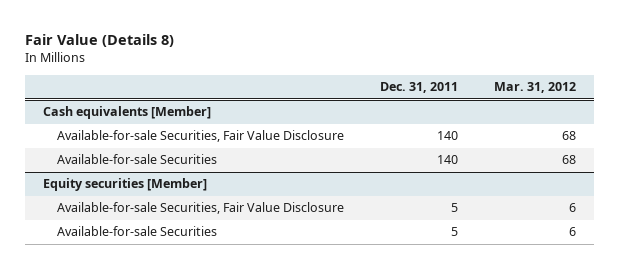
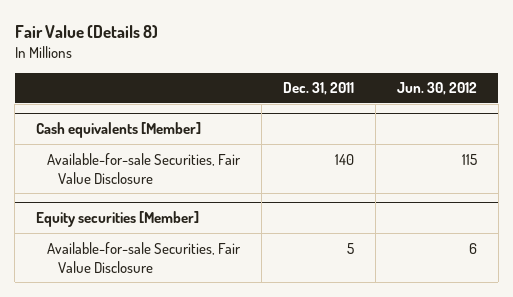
[493,82,576,94] Mar. 31, 2012 -> none
none -> [396,82,477,96] Jun. 30, 2012
[57,154,218,165] Available-for-sale Securities -> none
[57,226,218,237] Available-for-sale Securities -> none

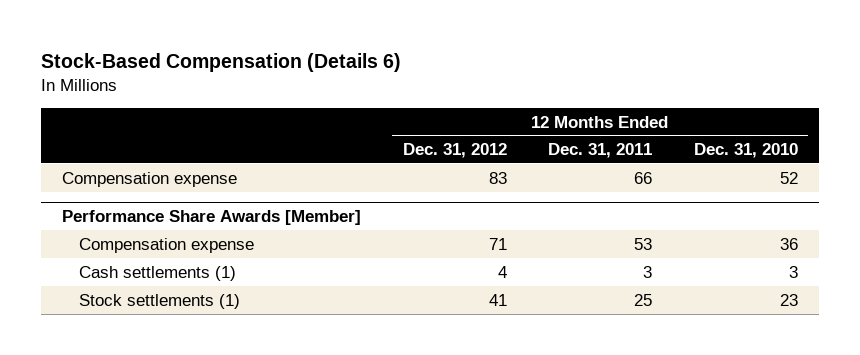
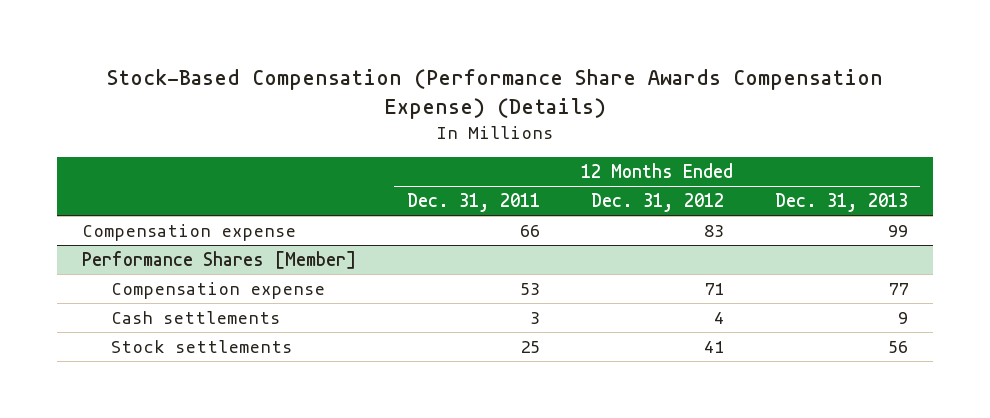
[41,52,402,72] Stock-Based Compensation (Details 6) -> [106,69,883,120] Stock-Based Compensation (Performance Share Awards Compensation Expense) (Details)
[694,143,799,159] Dec. 31, 2010 -> none
none -> [774,193,908,213] Dec. 31, 2013
[61,210,361,226] Performance Share Awards [Member] -> none
none -> [82,250,357,269] Performance Shares [Member]
[79,265,237,281] Cash settlements (1) -> [110,310,280,324] Cash settlements
[79,293,241,309] Stock settlements (1) -> [110,339,292,353] Stock settlements

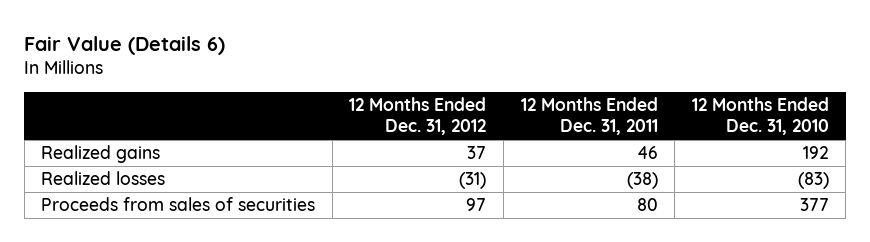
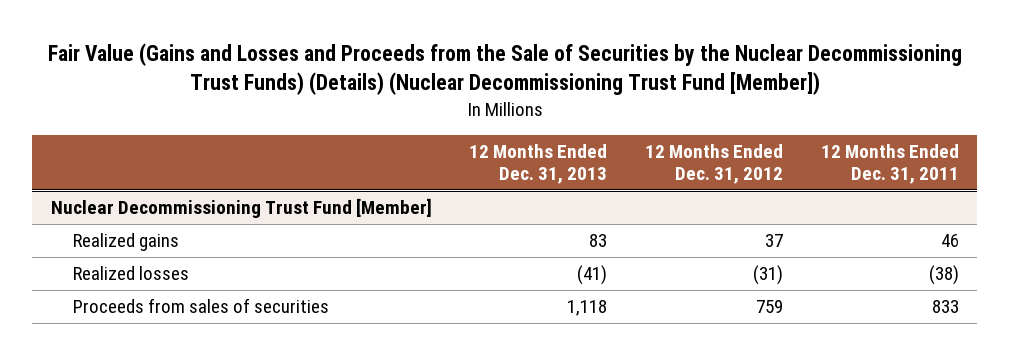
[24,36,226,56] Fair Value (Details 6) -> [47,43,962,96] Fair Value (Gains and Losses and Proceeds from the Sale of Securities by the Nuclear Decommissioning Trust Funds) (Details) (Nuclear Decommissioning Trust Fund [Member])
[691,96,829,136] 12 Months Ended Dec. 31, 2010 -> none
none -> [469,143,608,185] 12 Months Ended Dec. 31, 2013
none -> [50,198,432,219] Nuclear Decommissioning Trust Fund [Member]
[466,198,487,212] 97 -> [756,300,784,314] 759
[636,198,658,212] 80 -> [931,300,959,314] 833

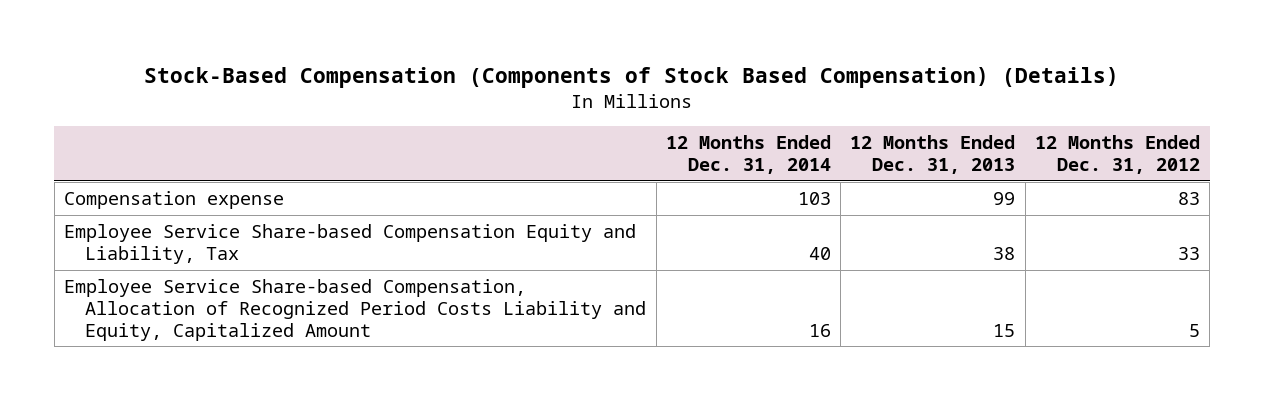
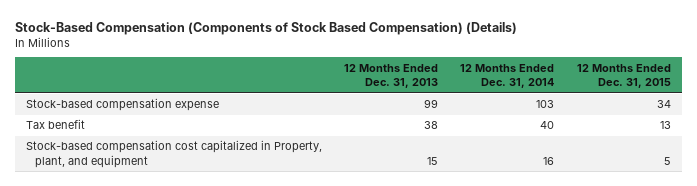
[1034,134,1200,174] 12 Months Ended Dec. 31, 2012 -> none
none -> [576,63,671,89] 12 Months Ended Dec. 31, 2015
[63,190,284,209] Compensation expense -> [25,98,219,112] Stock-based compensation expense
[63,223,636,264] Employee Service Share-based Compensation Equity and Liability, Tax -> [25,119,85,130] Tax benefit
[63,278,647,341] Employee Service Share-based Compensation, Allocation of Recognized Period Costs Liability and Equity, Capitalized Amount -> [25,140,322,168] Stock-based compensation cost capitalized in Property, plant, and equipment

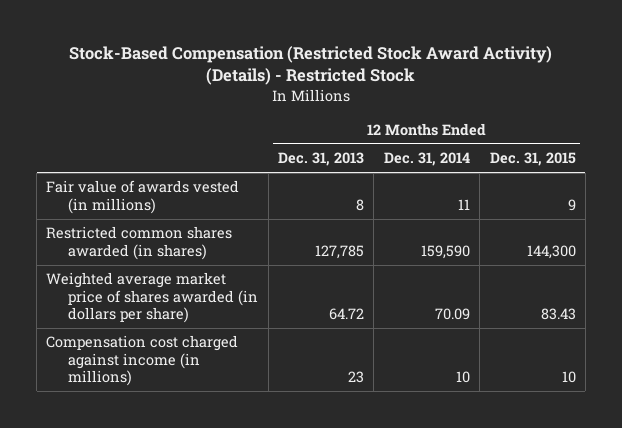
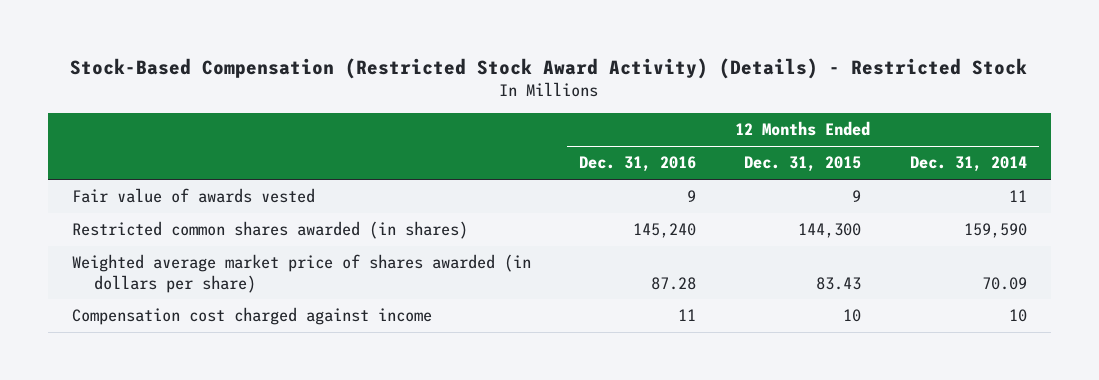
[278,152,365,167] Dec. 31, 2013 -> none
none -> [579,156,697,173] Dec. 31, 2016
[46,180,240,214] Fair value of awards vested (in millions) -> [72,188,316,204] Fair value of awards vested
[46,335,239,387] Compensation cost charged against income (in millions) -> [72,307,433,326] Compensation cost charged against income

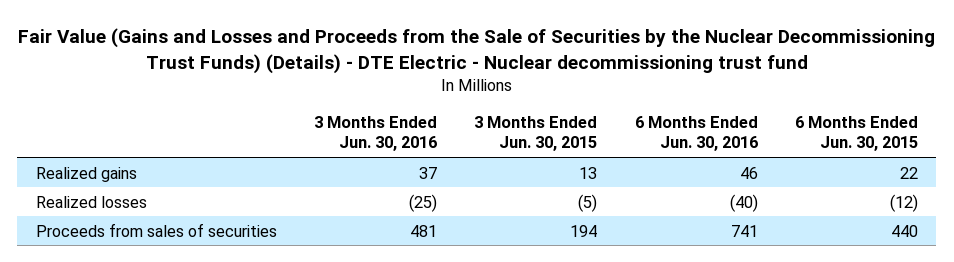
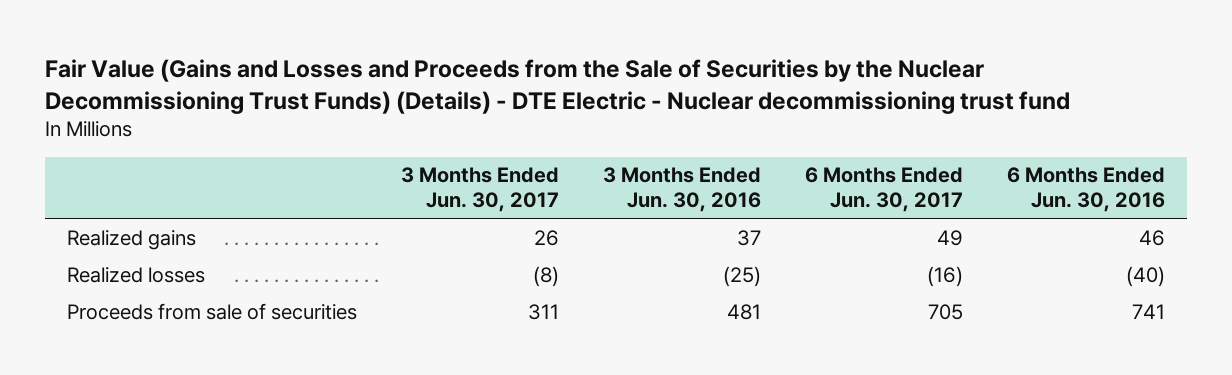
[474,115,598,152] 3 Months Ended Jun. 30, 2015 -> none
[794,115,918,152] 6 Months Ended Jun. 30, 2015 -> none
none -> [401,167,560,213] 3 Months Ended Jun. 30, 2017
none -> [805,167,964,213] 6 Months Ended Jun. 30, 2017
[36,222,278,237] Proceeds from sales of securities -> [67,302,358,320] Proceeds from sale of securities

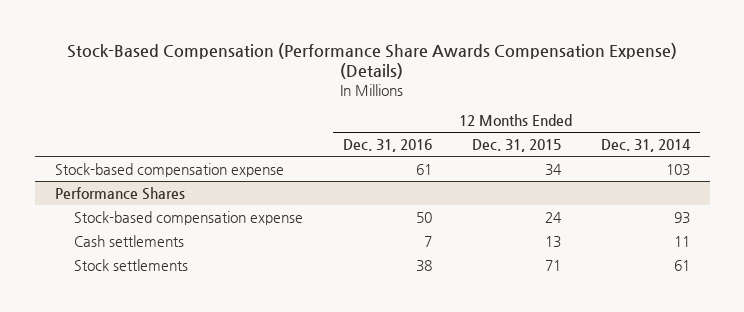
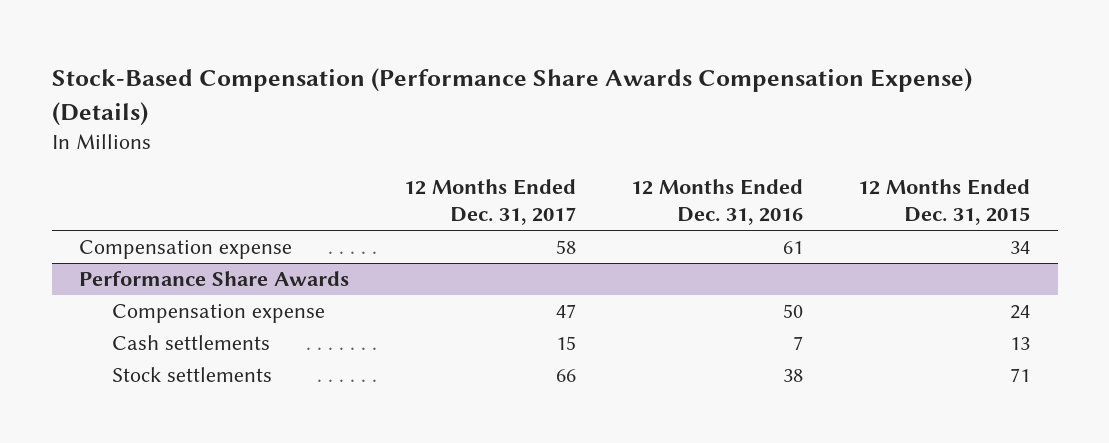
[600,139,691,153] Dec. 31, 2014 -> none
none -> [404,179,577,226] 12 Months Ended Dec. 31, 2017
[54,162,284,177] Stock-based compensation expense -> [79,240,293,260] Compensation expense
[54,186,185,200] Performance Shares -> [79,271,350,287] Performance Share Awards
[74,210,304,225] Stock-based compensation expense -> [112,304,326,324] Compensation expense

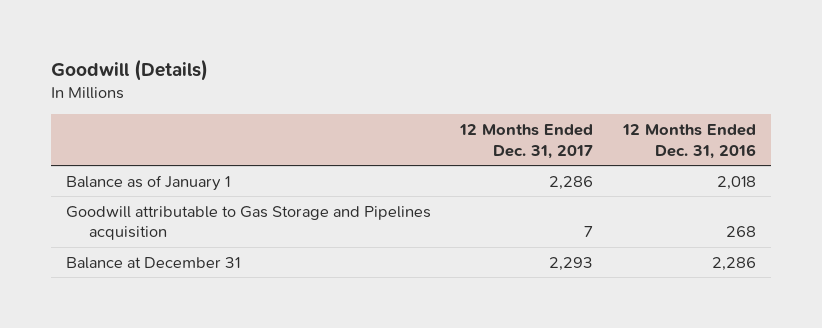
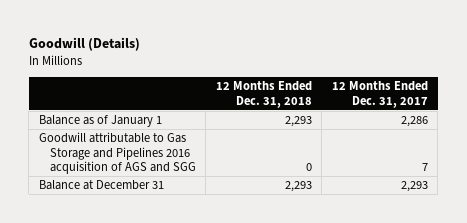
[622,124,757,159] 12 Months Ended Dec. 31, 2016 -> none
none -> [215,81,312,108] 12 Months Ended Dec. 31, 2018
[65,205,431,241] Goodwill attributable to Gas Storage and Pipelines acquisition -> [38,132,196,175] Goodwill attributable to Gas Storage and Pipelines 2016 acquisition of AGS and SGG

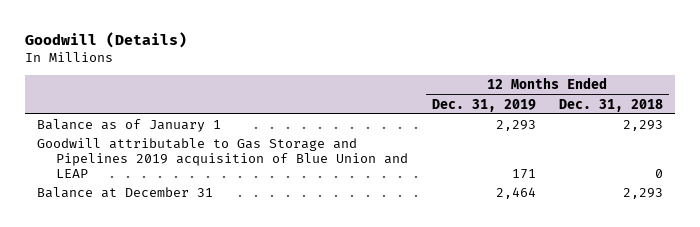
[331,81,428,108] 12 Months Ended Dec. 31, 2017 -> none
none -> [431,98,536,112] Dec. 31, 2019
[38,132,196,175] Goodwill attributable to Gas Storage and Pipelines 2016 acquisition of AGS and SGG -> [36,138,408,178] Goodwill attributable to Gas Storage and Pipelines 2019 acquisition of Blue Union and LEAP

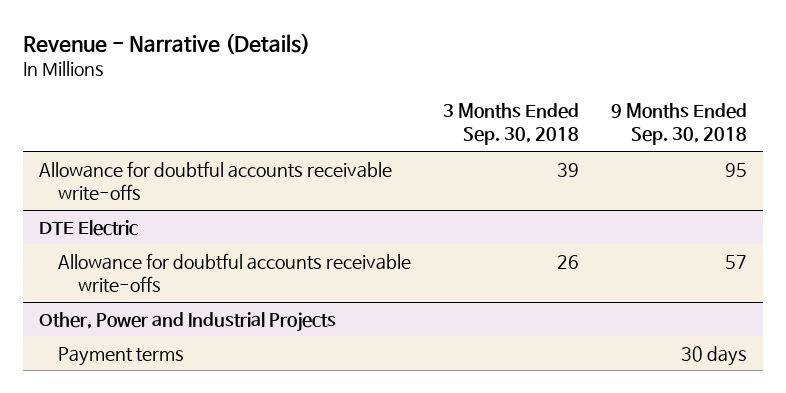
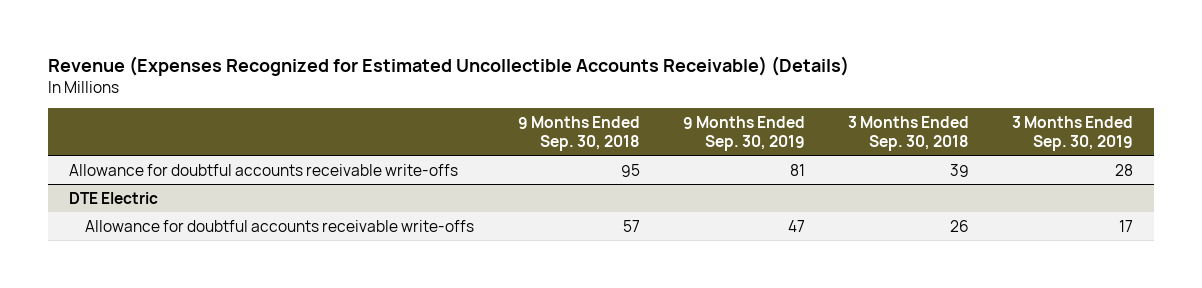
[22,32,310,54] Revenue - Narrative (Details) -> [47,55,849,76] Revenue (Expenses Recognized for Estimated Uncollectible Accounts Receivable) (Details)
none -> [682,115,805,151] 9 Months Ended Sep. 30, 2019
none -> [1011,115,1133,151] 3 Months Ended Sep. 30, 2019
[38,311,336,332] Other, Power and Industrial Projects -> none
[58,346,185,366] Payment terms -> none

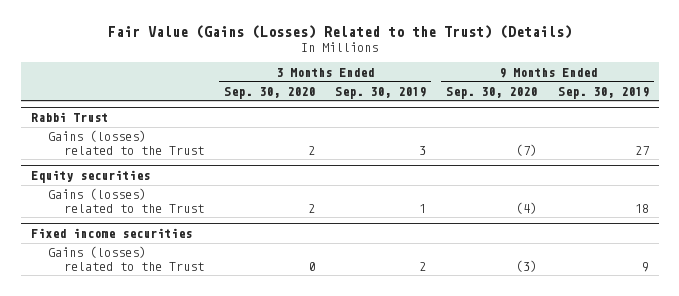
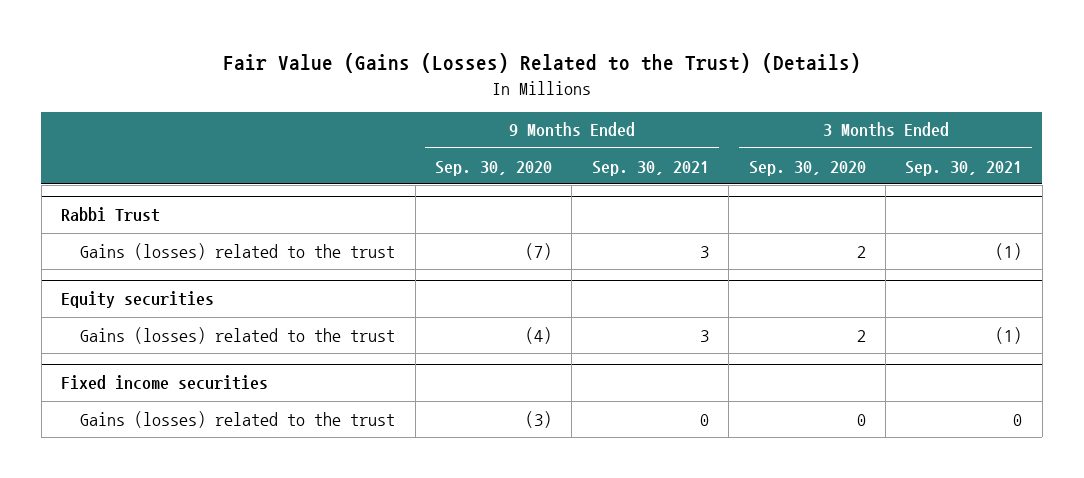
[335,86,427,99] Sep. 30, 2019 -> none
[557,86,649,99] Sep. 30, 2019 -> none
none -> [591,160,709,176] Sep. 30, 2021
none -> [905,160,1023,176] Sep. 30, 2021
[47,130,205,155] Gains (losses) related to the Trust -> [80,242,396,260] Gains (losses) related to the trust
[47,188,205,213] Gains (losses) related to the Trust -> [80,326,396,344] Gains (losses) related to the trust
[47,246,205,271] Gains (losses) related to the Trust -> [80,410,396,428] Gains (losses) related to the trust

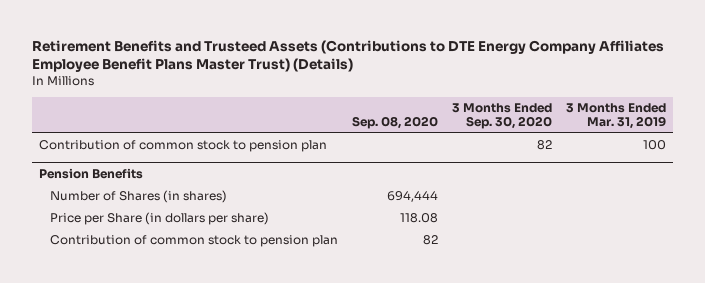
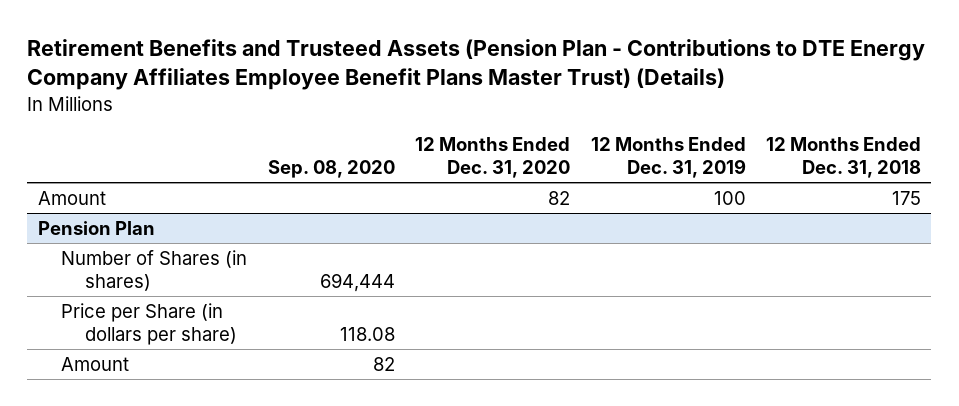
[32,39,665,73] Retirement Benefits and Trusteed Assets (Contributions to DTE Energy Company Affiliates Employee Benefit Plans Master Trust) (Details) -> [27,39,926,91] Retirement Benefits and Trusteed Assets (Pension Plan - Contributions to DTE Energy Company Affiliates Employee Benefit Plans Master Trust) (Details)
[451,103,552,130] 3 Months Ended Sep. 30, 2020 -> none
[565,103,666,130] 3 Months Ended Mar. 31, 2019 -> none
none -> [415,137,571,179] 12 Months Ended Dec. 31, 2020
none -> [590,137,746,179] 12 Months Ended Dec. 31, 2019
none -> [766,137,922,179] 12 Months Ended Dec. 31, 2018
[39,140,328,153] Contribution of common stock to pension plan -> [37,191,106,206] Amount
[39,168,144,180] Pension Benefits -> [37,221,155,236] Pension Plan
[49,235,338,248] Contribution of common stock to pension plan -> [61,357,130,372] Amount

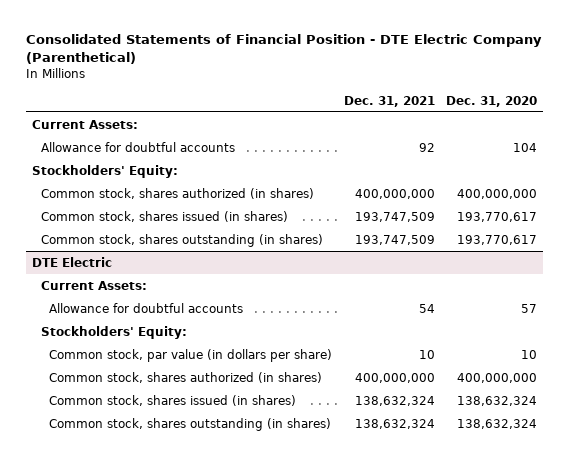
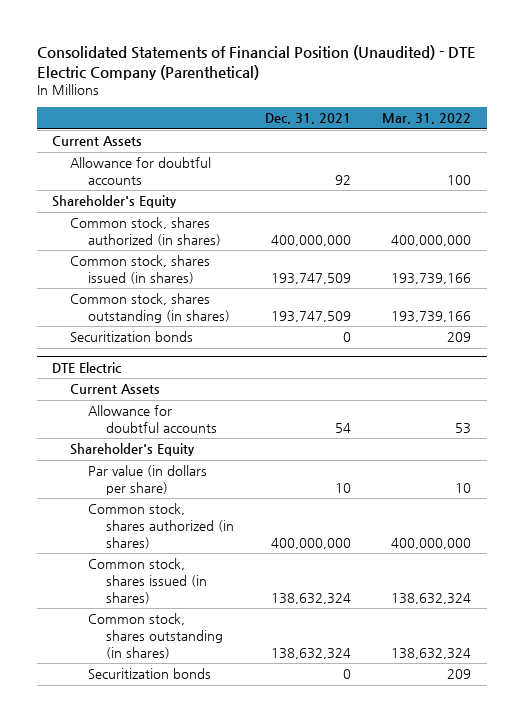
[26,34,543,65] Consolidated Statements of Financial Position - DTE Electric Company (Parenthetical) -> [36,44,476,80] Consolidated Statements of Financial Position (Unaudited) - DTE Electric Company (Parenthetical)
[446,95,538,107] Dec. 31, 2020 -> none
none -> [382,113,472,125] Mar. 31, 2022
[32,119,139,129] Current Assets: -> [52,136,143,147] Current Assets
[32,164,179,178] Stockholders' Equity: -> [52,195,178,209] Shareholder's Equity
none -> [70,331,194,343] Securitization bonds
[40,280,147,290] Current Assets: -> [70,384,161,395] Current Assets
[40,325,187,339] Stockholders' Equity: -> [70,443,196,457] Shareholder's Equity
[49,348,333,362] Common stock, par value (in dollars per share) -> [88,465,208,495] Par value (in dollars per share)
none -> [88,668,212,680] Securitization bonds

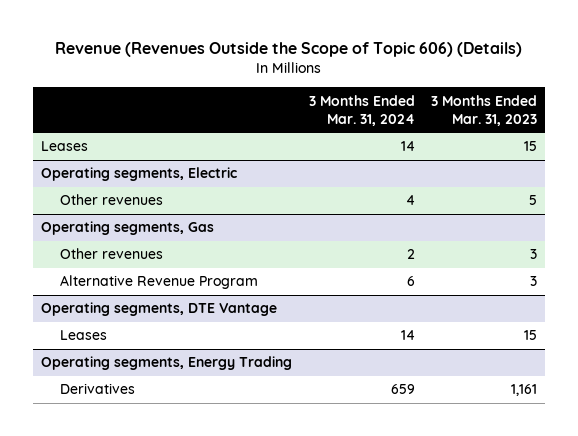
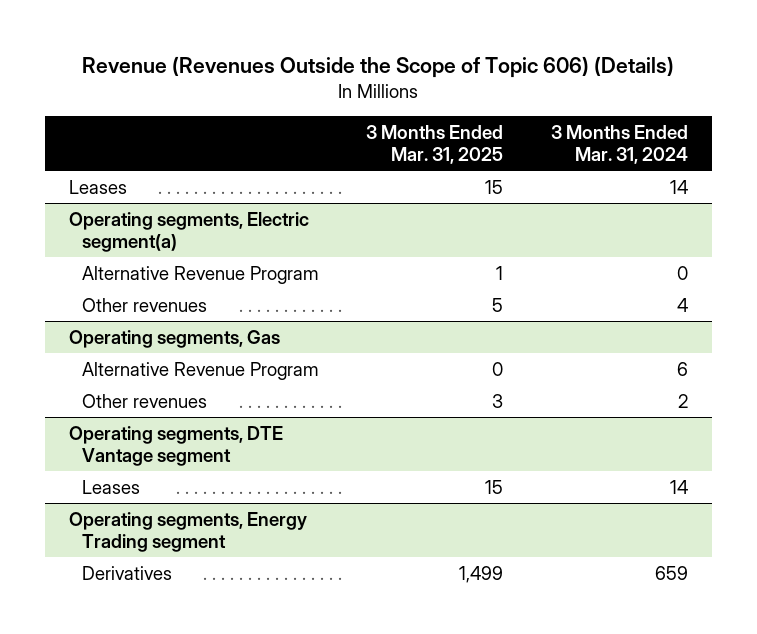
[431,94,538,126] 3 Months Ended Mar. 31, 2023 -> none
none -> [366,124,504,165] 3 Months Ended Mar. 31, 2025
[40,167,237,182] Operating segments, Electric -> [68,211,309,253] Operating segments, Electric segment(a)
none -> [81,265,319,284] Alternative Revenue Program
[60,248,164,260] Other revenues -> [81,393,207,408] Other revenues
[40,302,277,317] Operating segments, DTE Vantage -> [68,425,283,467] Operating segments, DTE Vantage segment
[40,356,292,371] Operating segments, Energy Trading -> [68,511,307,553] Operating segments, Energy Trading segment

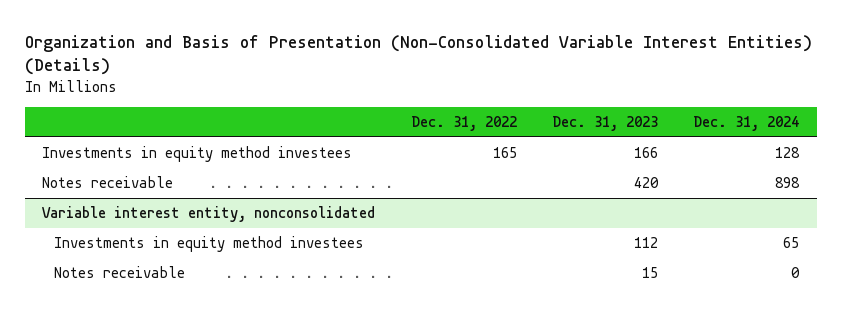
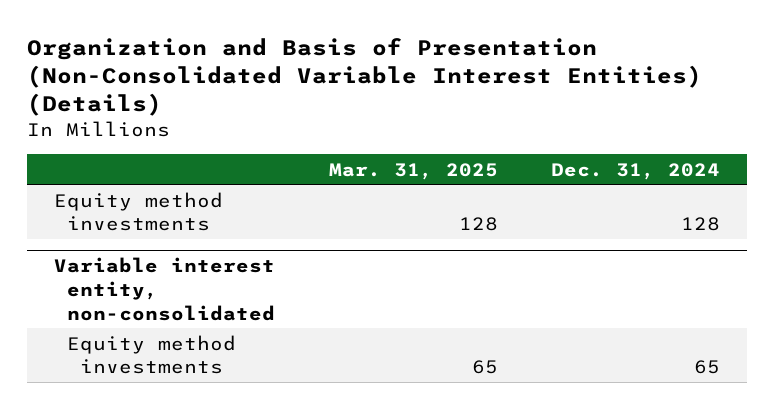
[410,115,517,131] Dec. 31, 2022 -> none
[551,115,658,131] Dec. 31, 2023 -> none
none -> [328,162,498,180] Mar. 31, 2025
[42,176,174,189] Notes receivable -> none
[53,266,185,279] Notes receivable -> none
[42,146,353,163] Investments in equity method investees -> [53,191,223,232] Equity method investments
[42,206,376,223] Variable interest entity, nonconsolidated -> [53,257,275,321] Variable interest entity, non-consolidated
[53,236,364,253] Investments in equity method investees -> [66,334,236,375] Equity method investments

